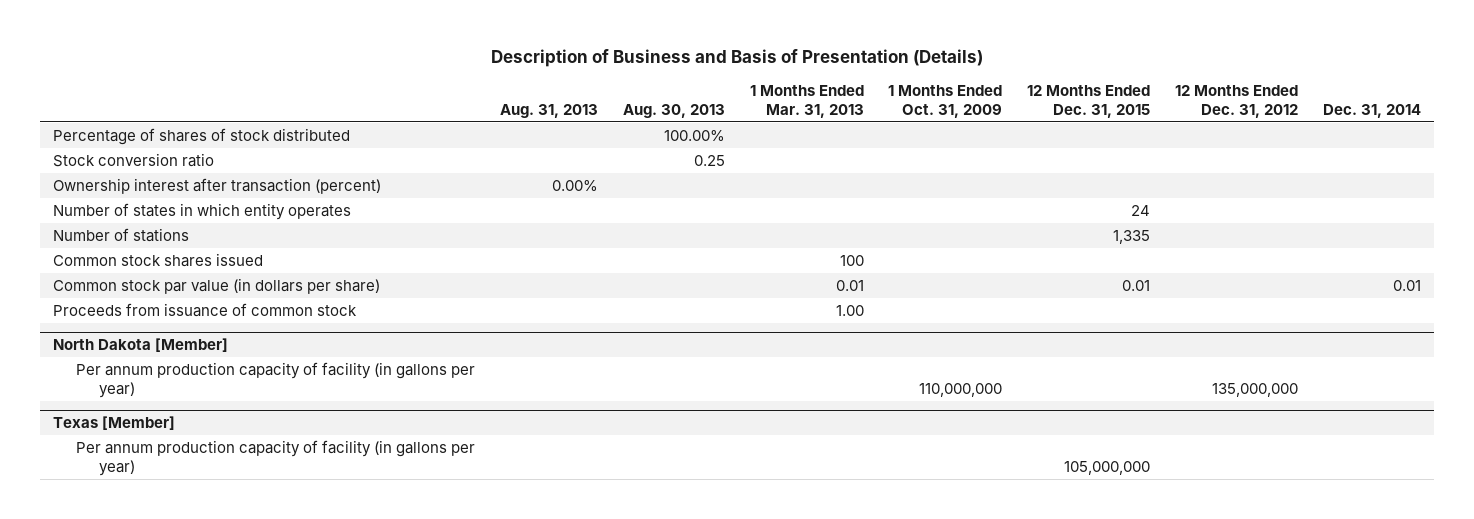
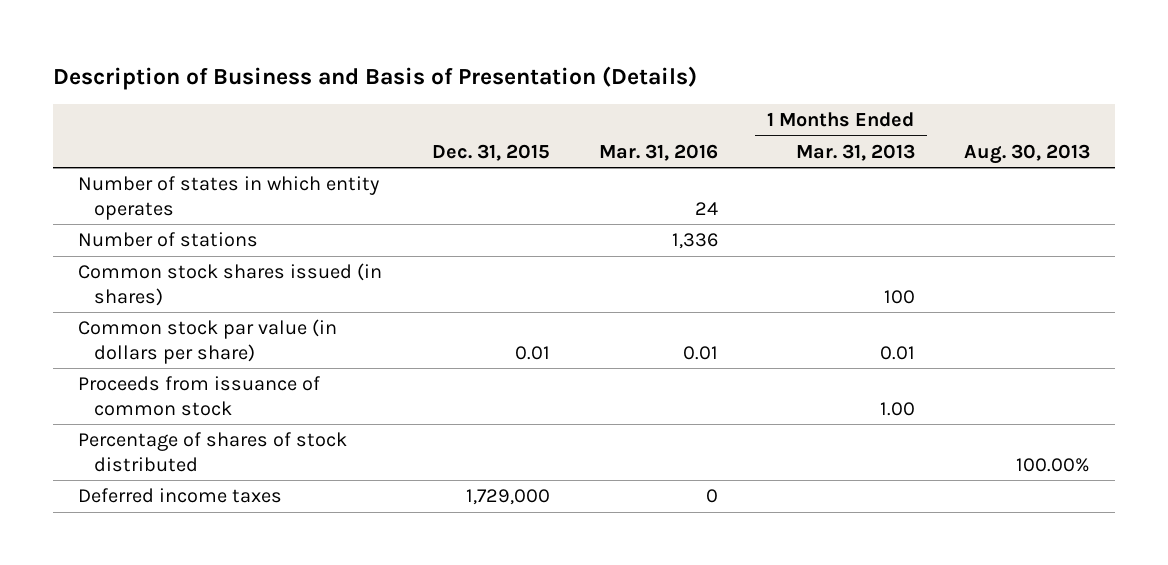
[499,103,598,118] Aug. 31, 2013 -> none
[888,84,1003,118] 1 Months Ended Oct. 31, 2009 -> none
[1027,84,1151,118] 12 Months Ended Dec. 31, 2015 -> none
[1175,84,1299,118] 12 Months Ended Dec. 31, 2012 -> none
[1323,103,1422,118] Dec. 31, 2014 -> none
none -> [431,143,550,161] Dec. 31, 2015
none -> [599,143,719,161] Mar. 31, 2016
[52,152,214,167] Stock conversion ratio -> none
[52,177,381,194] Ownership interest after transaction (percent) -> none
[52,252,263,267] Common stock shares issued -> [77,263,382,307] Common stock shares issued (in shares)
[52,338,228,353] North Dakota [Member] -> none
[75,361,475,398] Per annum production capacity of facility (in gallons per year) -> none
[52,416,175,431] Texas [Member] -> none
[75,439,475,476] Per annum production capacity of facility (in gallons per year) -> none
[52,127,350,145] Percentage of shares of stock distributed -> [77,432,347,473] Percentage of shares of stock distributed
none -> [77,488,282,504] Deferred income taxes

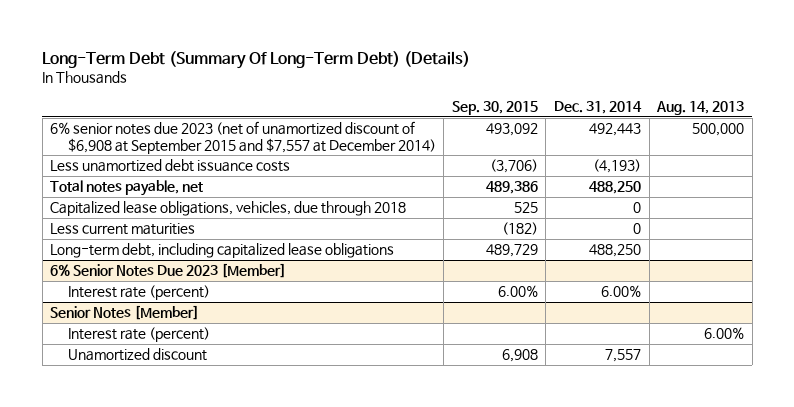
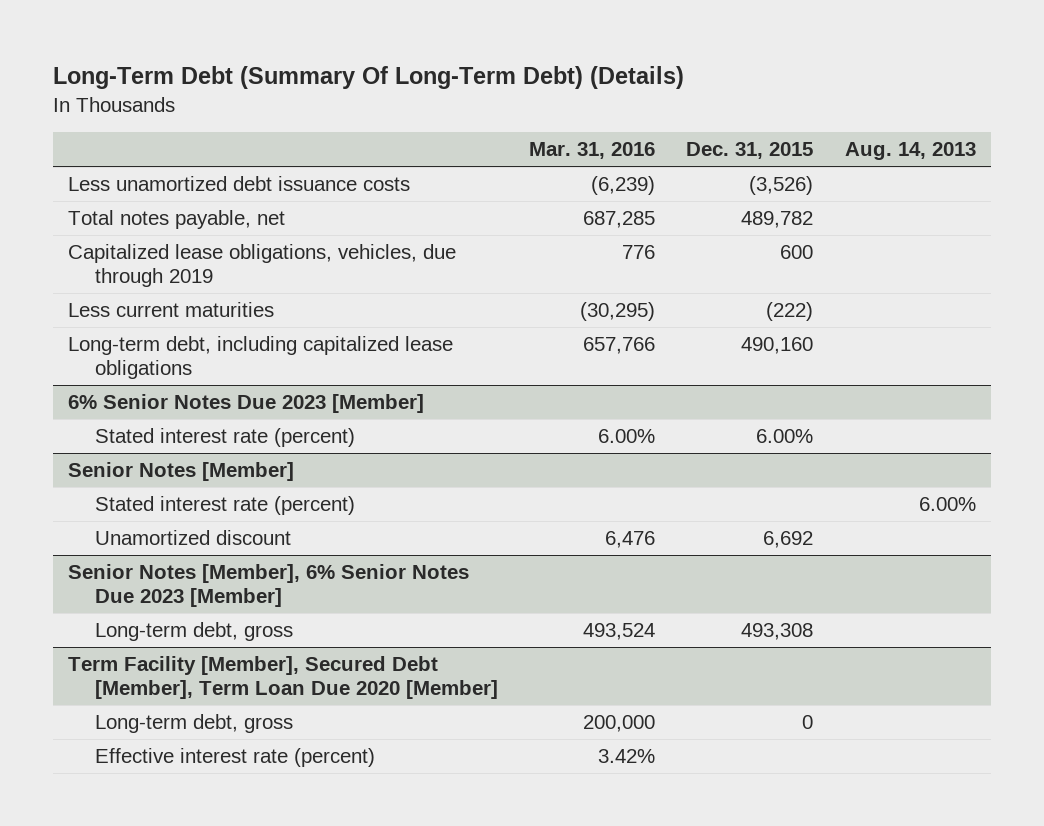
[451,101,538,116] Sep. 30, 2015 -> none
[553,101,642,115] Dec. 31, 2014 -> none
none -> [529,141,656,159] Mar. 31, 2016
none -> [686,141,814,159] Dec. 31, 2015
[50,121,436,154] 6% senior notes due 2023 (net of unamortized discount of $6,908 at September 2015 and $7,557 at December 2014) -> none
[50,201,407,217] Capitalized lease obligations, vehicles, due through 2018 -> [68,244,457,287] Capitalized lease obligations, vehicles, due through 2019
[67,285,210,301] Interest rate (percent) -> [95,428,356,448] Stated interest rate (percent)
[67,327,210,343] Interest rate (percent) -> [95,496,356,516] Stated interest rate (percent)
none -> [68,564,470,607] Senior Notes [Member], 6% Senior Notes Due 2023 [Member]
none -> [95,622,294,642] Long-term debt, gross
none -> [68,656,499,699] Term Facility [Member], Secured Debt [Member], Term Loan Due 2020 [Member]
none -> [95,714,294,734] Long-term debt, gross
none -> [95,748,376,768] Effective interest rate (percent)

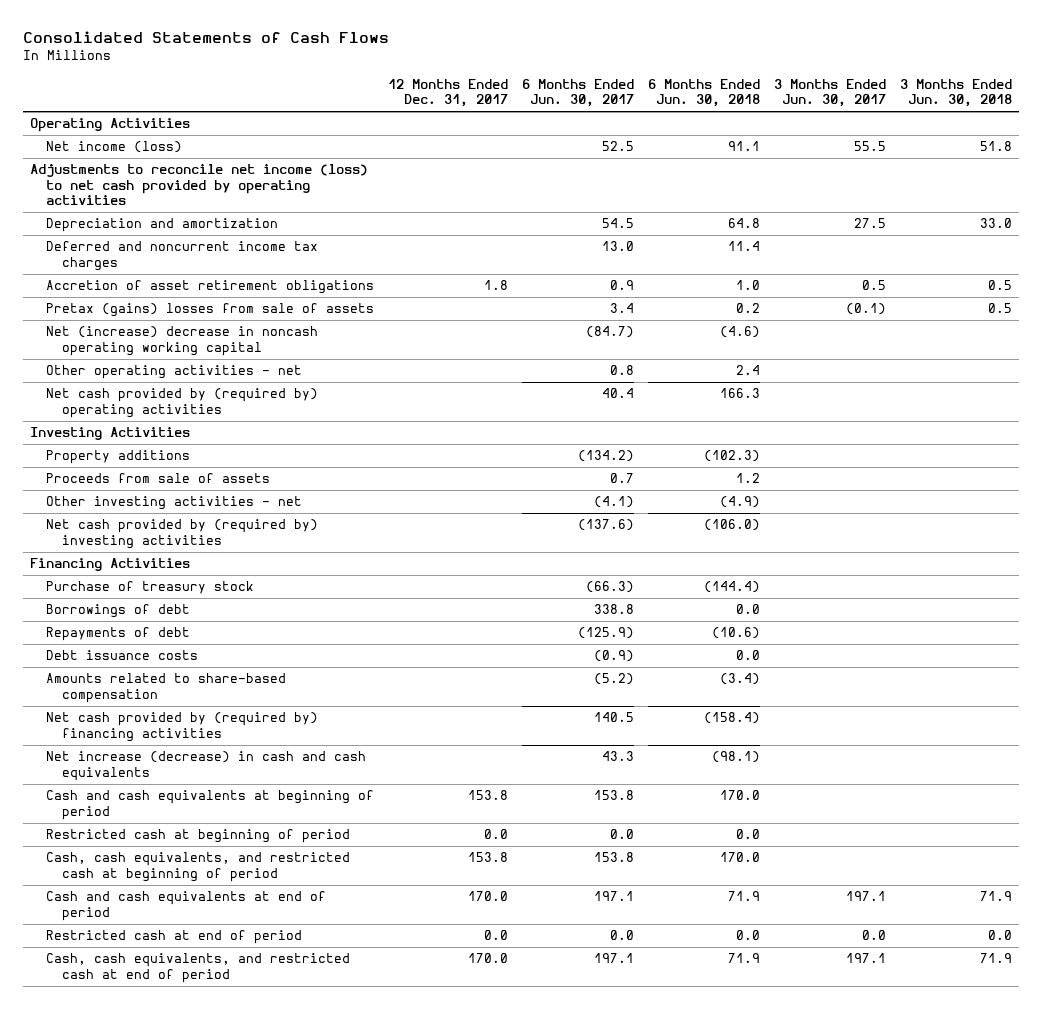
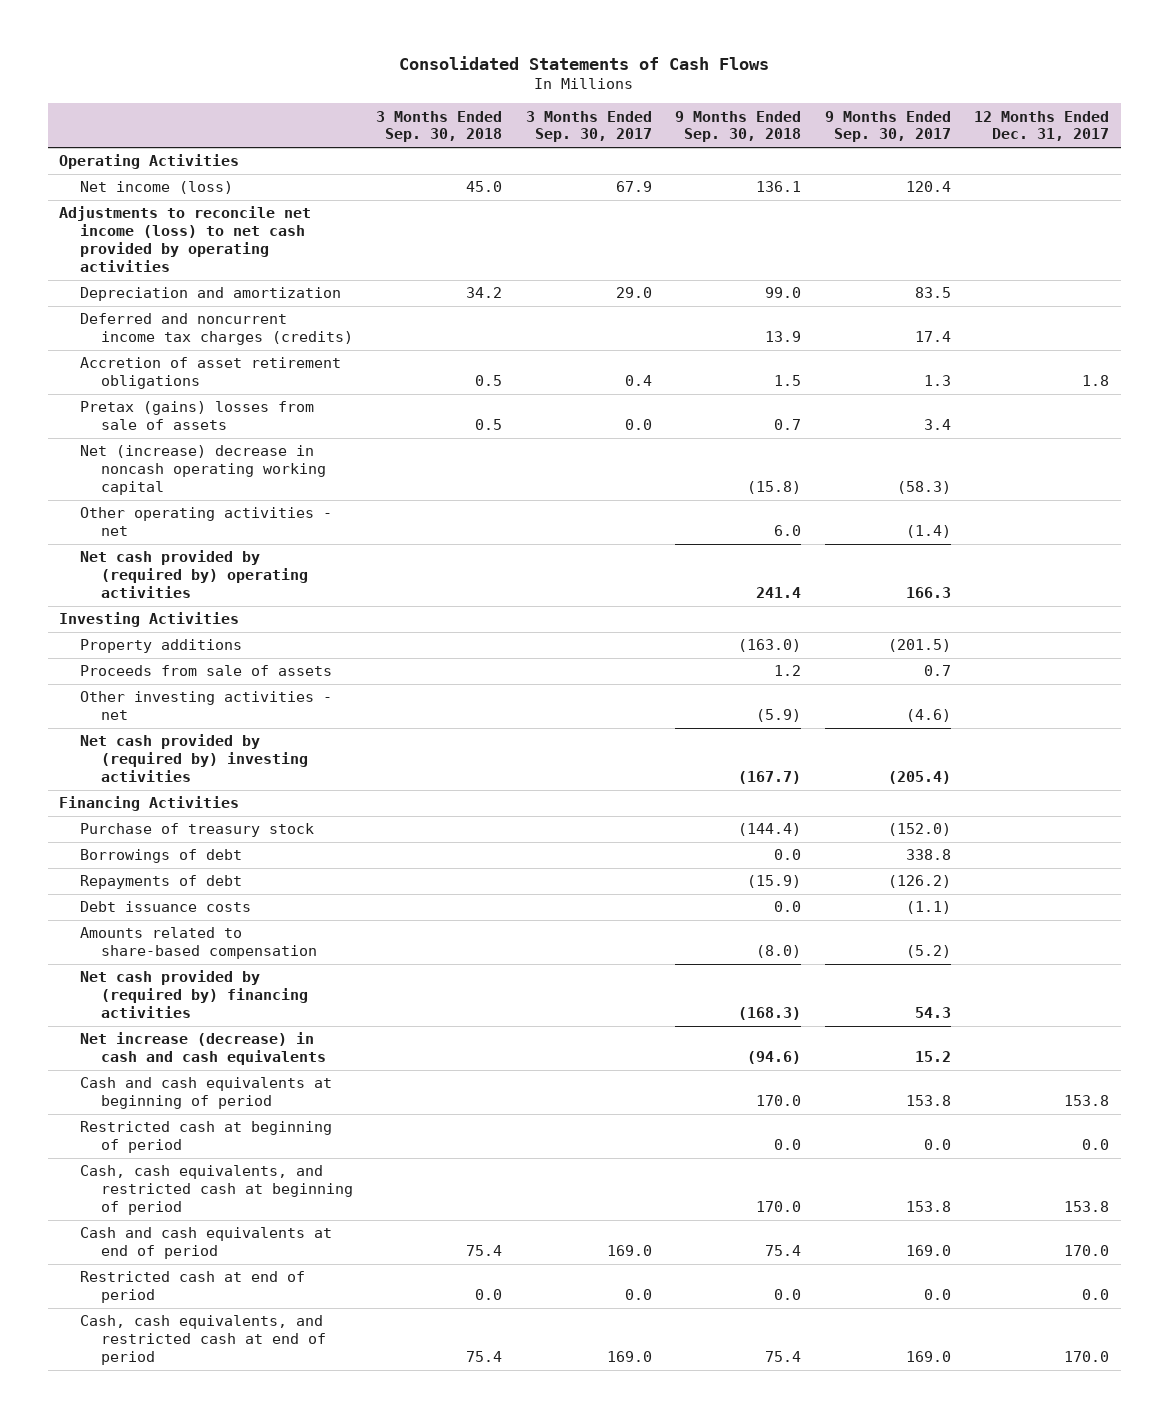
[521,79,634,108] 6 Months Ended Jun. 30, 2017 -> none
[647,79,760,108] 6 Months Ended Jun. 30, 2018 -> none
[773,79,886,108] 3 Months Ended Jun. 30, 2017 -> none
[899,79,1012,108] 3 Months Ended Jun. 30, 2018 -> none
none -> [376,110,503,143] 3 Months Ended Sep. 30, 2018
none -> [525,110,652,143] 3 Months Ended Sep. 30, 2017
none -> [675,110,802,143] 9 Months Ended Sep. 30, 2018
none -> [824,110,951,143] 9 Months Ended Sep. 30, 2017
[46,241,319,271] Deferred and noncurrent income tax charges -> [80,313,353,346] Deferred and noncurrent income tax charges (credits)

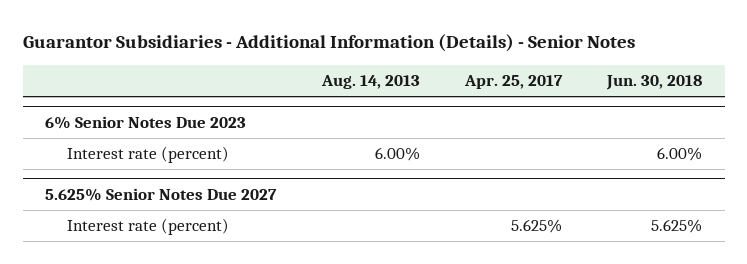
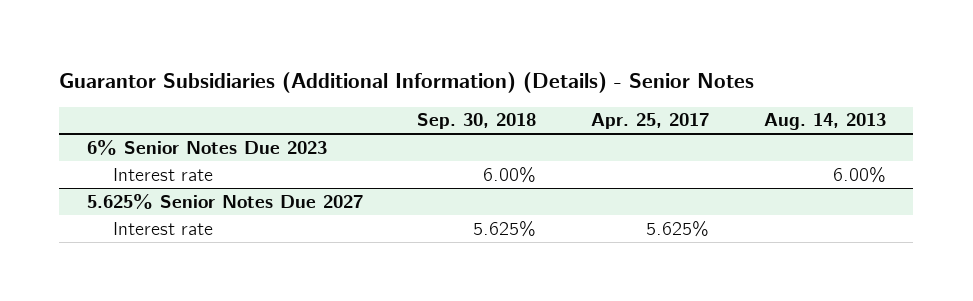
[22,34,635,53] Guarantor Subsidiaries - Additional Information (Details) - Senior Notes -> [59,72,755,94] Guarantor Subsidiaries (Additional Information) (Details) - Senior Notes
[606,75,703,91] Jun. 30, 2018 -> none
none -> [417,113,537,130] Sep. 30, 2018
[67,146,230,164] Interest rate (percent) -> [113,167,214,181] Interest rate
[67,218,230,236] Interest rate (percent) -> [113,221,214,235] Interest rate

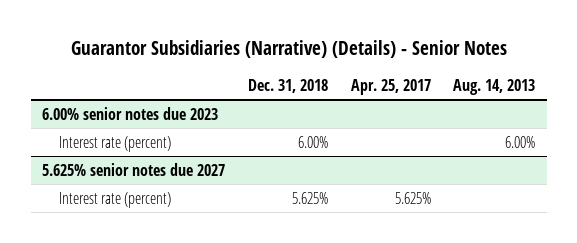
[59,72,755,94] Guarantor Subsidiaries (Additional Information) (Details) - Senior Notes -> [70,40,507,59] Guarantor Subsidiaries (Narrative) (Details) - Senior Notes
[417,113,537,130] Sep. 30, 2018 -> none
none -> [247,78,328,93] Dec. 31, 2018
[86,139,327,155] 6% Senior Notes Due 2023 -> [42,106,219,120] 6.00% senior notes due 2023
[113,167,214,181] Interest rate -> [58,135,171,152] Interest rate (percent)
[86,193,363,209] 5.625% Senior Notes Due 2027 -> [42,162,226,176] 5.625% senior notes due 2027
[113,221,214,235] Interest rate -> [58,191,171,208] Interest rate (percent)

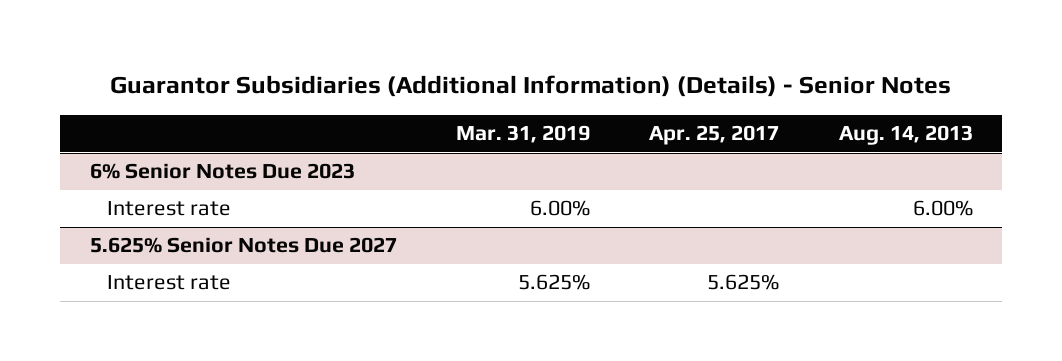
[70,40,507,59] Guarantor Subsidiaries (Narrative) (Details) - Senior Notes -> [110,75,952,98] Guarantor Subsidiaries (Additional Information) (Details) - Senior Notes
[247,78,328,93] Dec. 31, 2018 -> none
none -> [456,125,591,144] Mar. 31, 2019
[42,106,219,120] 6.00% senior notes due 2023 -> [89,163,355,180] 6% Senior Notes Due 2023
[58,135,171,152] Interest rate (percent) -> [107,201,232,217] Interest rate
[42,162,226,176] 5.625% senior notes due 2027 -> [89,237,397,254] 5.625% Senior Notes Due 2027
[58,191,171,208] Interest rate (percent) -> [107,275,232,291] Interest rate

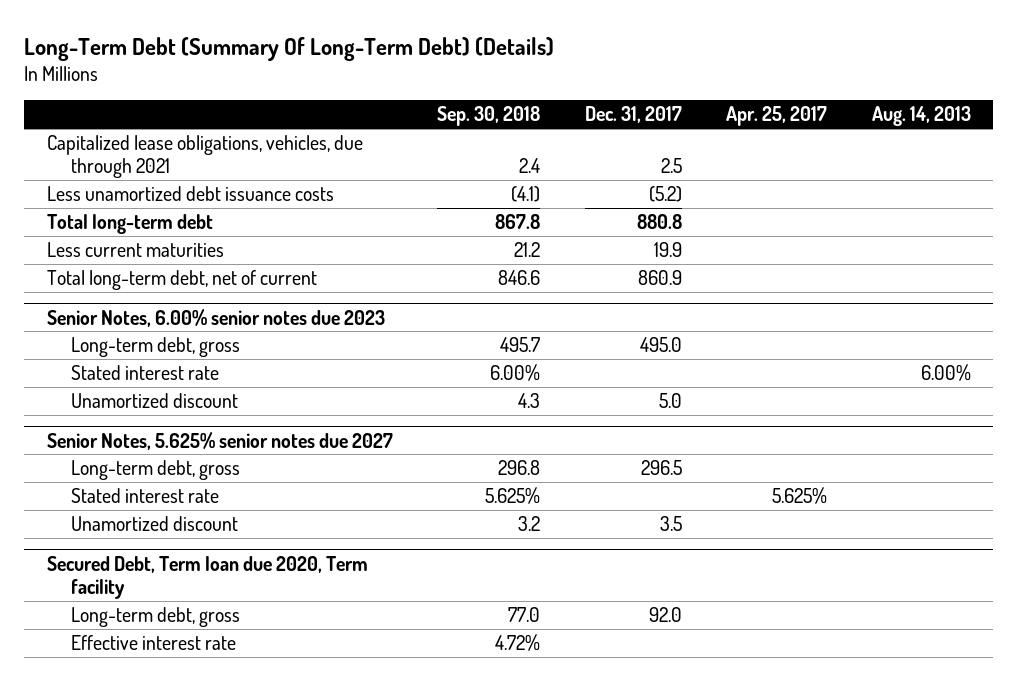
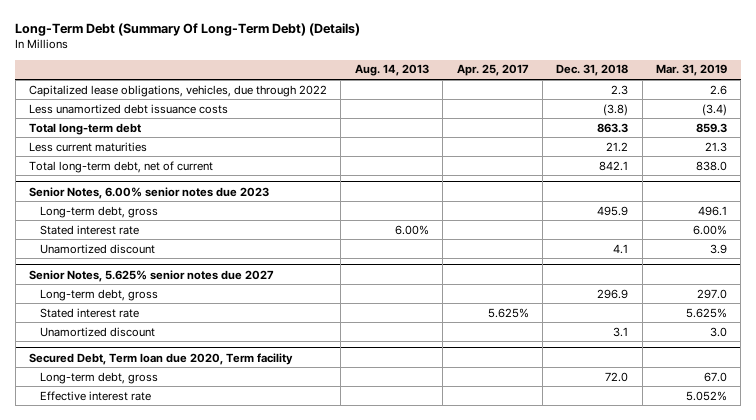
[437,106,541,127] Sep. 30, 2018 -> none
[584,106,682,124] Dec. 31, 2017 -> none
none -> [556,64,629,77] Dec. 31, 2018
none -> [655,64,727,77] Mar. 31, 2019
[46,135,363,179] Capitalized lease obligations, vehicles, due through 2021 -> [29,84,328,97] Capitalized lease obligations, vehicles, due through 2022

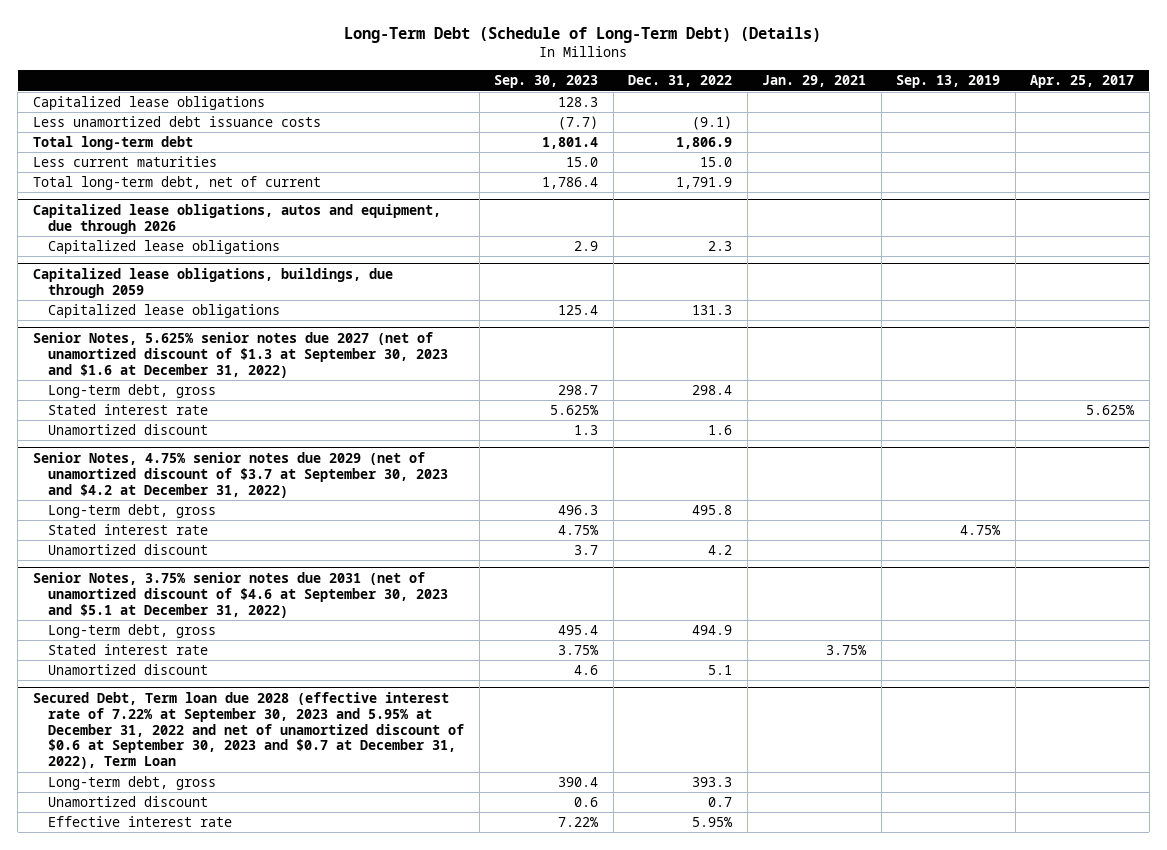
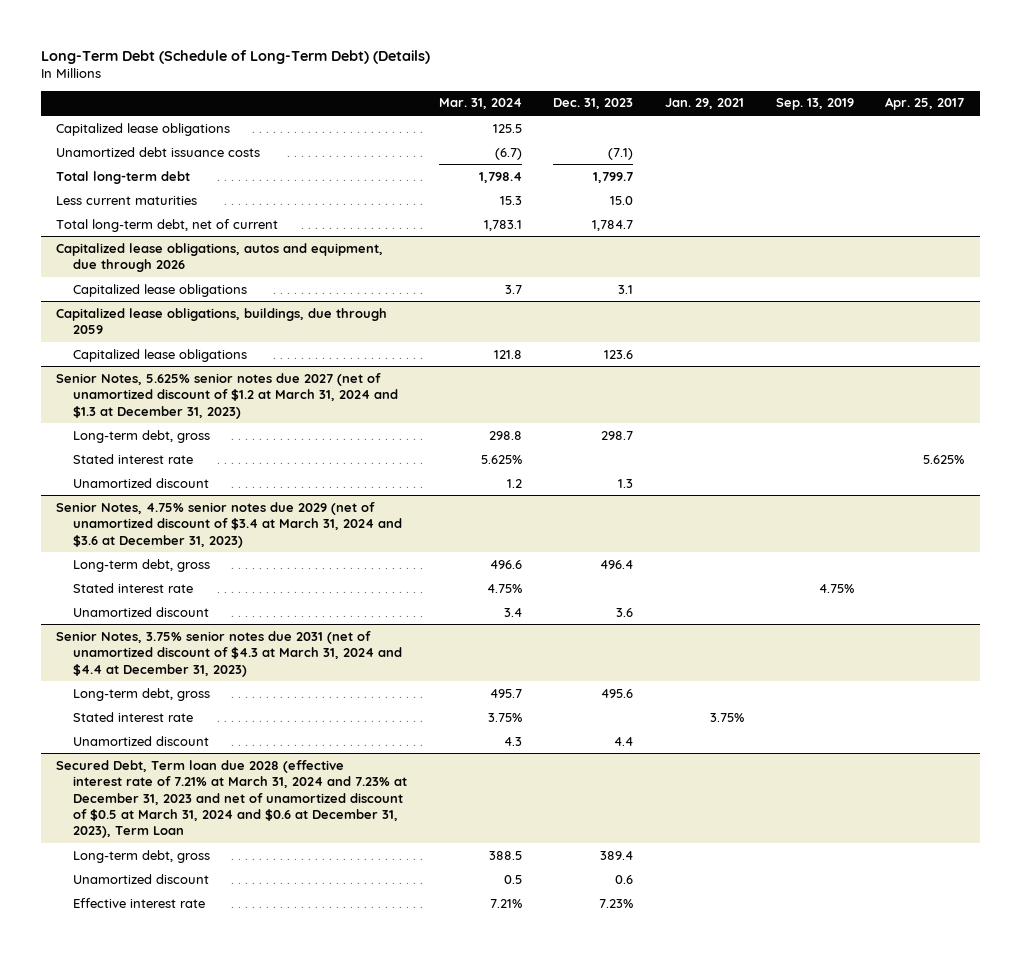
[494,75,599,89] Sep. 30, 2023 -> none
[628,75,733,88] Dec. 31, 2022 -> none
none -> [438,98,522,110] Mar. 31, 2024
none -> [553,98,634,110] Dec. 31, 2023
[32,115,321,127] Less unamortized debt issuance costs -> [56,146,261,157] Unamortized debt issuance costs
[32,331,449,378] Senior Notes, 5.625% senior notes due 2027 (net of unamortized discount of $1.3 at September 30, 2023 and $1.6 at December 31, 2022) -> [56,372,399,419] Senior Notes, 5.625% senior notes due 2027 (net of unamortized discount of $1.2 at March 31, 2024 and $1.3 at December 31, 2023)
[32,451,449,498] Senior Notes, 4.75% senior notes due 2029 (net of unamortized discount of $3.7 at September 30, 2023 and $4.2 at December 31, 2022) -> [56,501,403,548] Senior Notes, 4.75% senior notes due 2029 (net of unamortized discount of $3.4 at March 31, 2024 and $3.6 at December 31, 2023)
[32,571,449,618] Senior Notes, 3.75% senior notes due 2031 (net of unamortized discount of $4.6 at September 30, 2023 and $5.1 at December 31, 2022) -> [56,630,403,677] Senior Notes, 3.75% senior notes due 2031 (net of unamortized discount of $4.3 at March 31, 2024 and $4.4 at December 31, 2023)
[32,691,465,770] Secured Debt, Term loan due 2028 (effective interest rate of 7.22% at September 30, 2023 and 5.95% at December 31, 2022 and net of unamortized discount of $0.6 at September 30, 2023 and $0.7 at December 31, 2022), Term Loan -> [56,759,408,839] Secured Debt, Term loan due 2028 (effective interest rate of 7.21% at March 31, 2024 and 7.23% at December 31, 2023 and net of unamortized discount of $0.5 at March 31, 2024 and $0.6 at December 31, 2023), Term Loan

